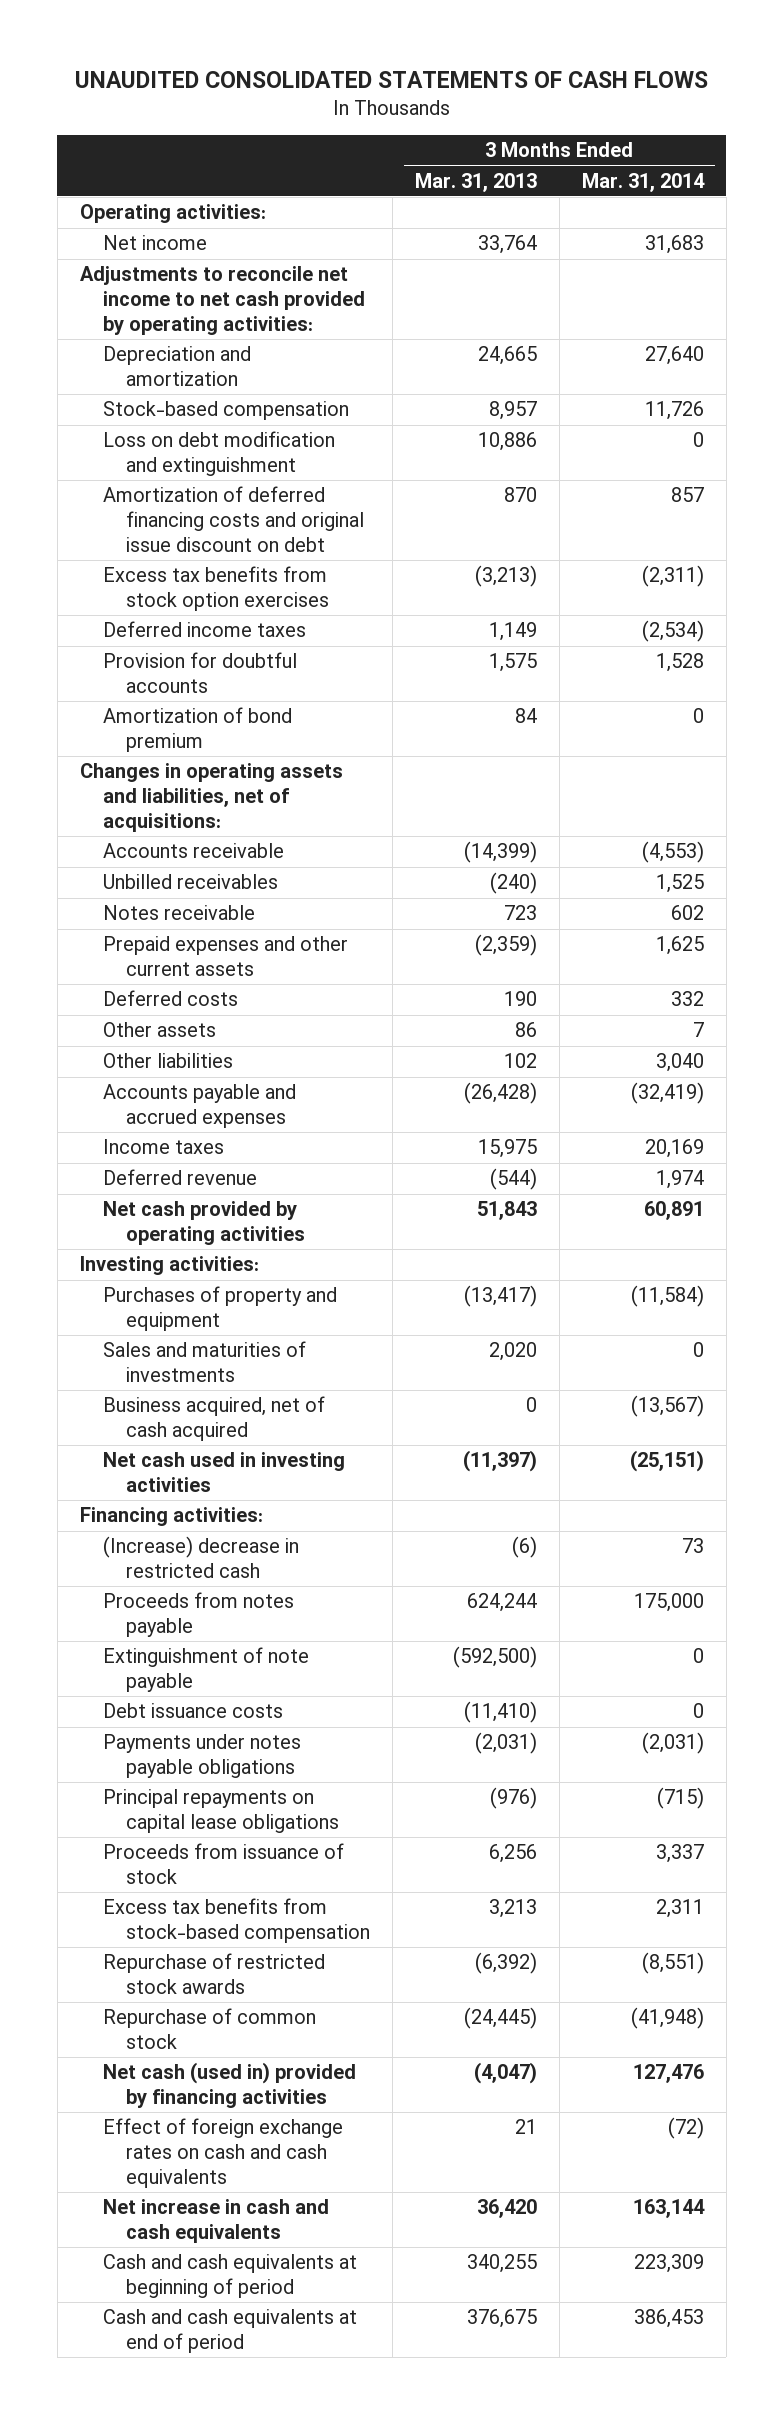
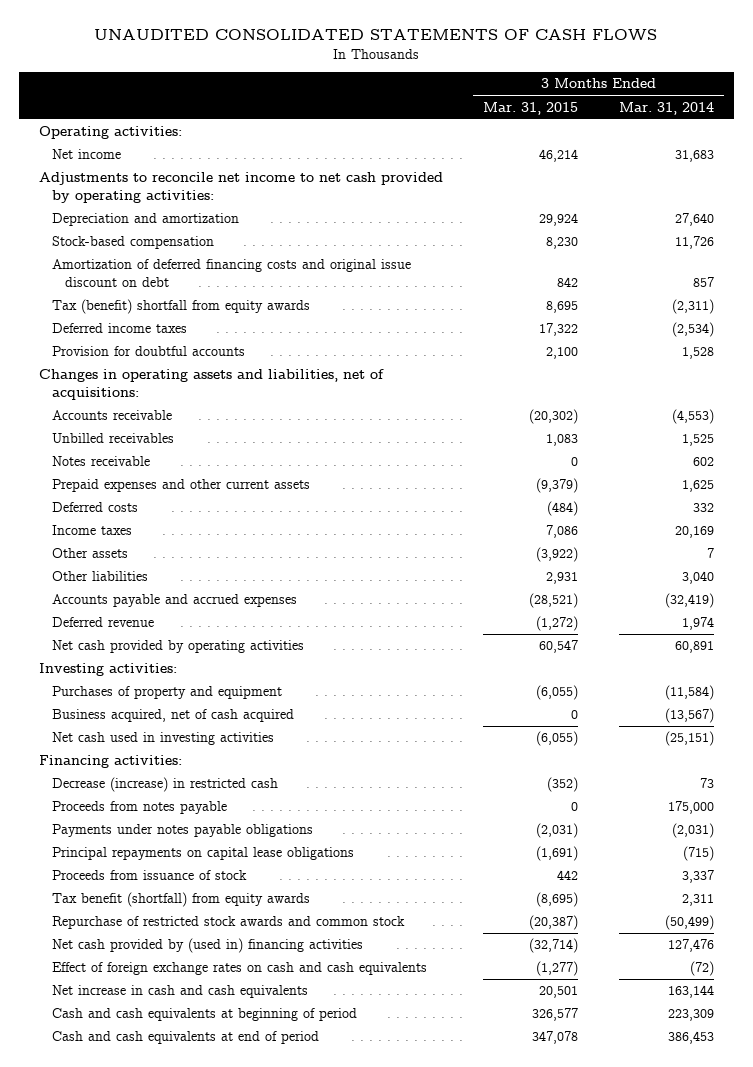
[415,172,538,192] Mar. 31, 2013 -> none
none -> [483,101,579,115] Mar. 31, 2015
[103,431,336,476] Loss on debt modification and extinguishment -> none
[103,566,330,611] Excess tax benefits from stock option exercises -> [51,299,310,315] Tax (benefit) shortfall from equity awards
[103,707,293,752] Amortization of bond premium -> none
[103,1139,225,1155] Income taxes -> [51,525,132,536] Income taxes
[103,1341,307,1382] Sales and maturities of investments -> none
[103,1536,300,1578] (Increase) decrease in restricted cash -> [51,777,278,793] Decrease (increase) in restricted cash
[103,1647,310,1692] Extinguishment of note payable -> none
[103,1703,284,1719] Debt issuance costs -> none
[103,2008,317,2049] Repurchase of common stock -> none
[103,1898,371,1943] Excess tax benefits from stock-based compensation -> [51,892,310,908] Tax benefit (shortfall) from equity awards
[103,1953,326,1994] Repurchase of restricted stock awards -> [51,916,405,930] Repurchase of restricted stock awards and common stock
[641,1952,704,1975] (8,551) -> [664,915,714,931] (50,499)
[103,2062,357,2108] Net cash (used in) provided by financing activities -> [51,938,363,954] Net cash provided by (used in) financing activities

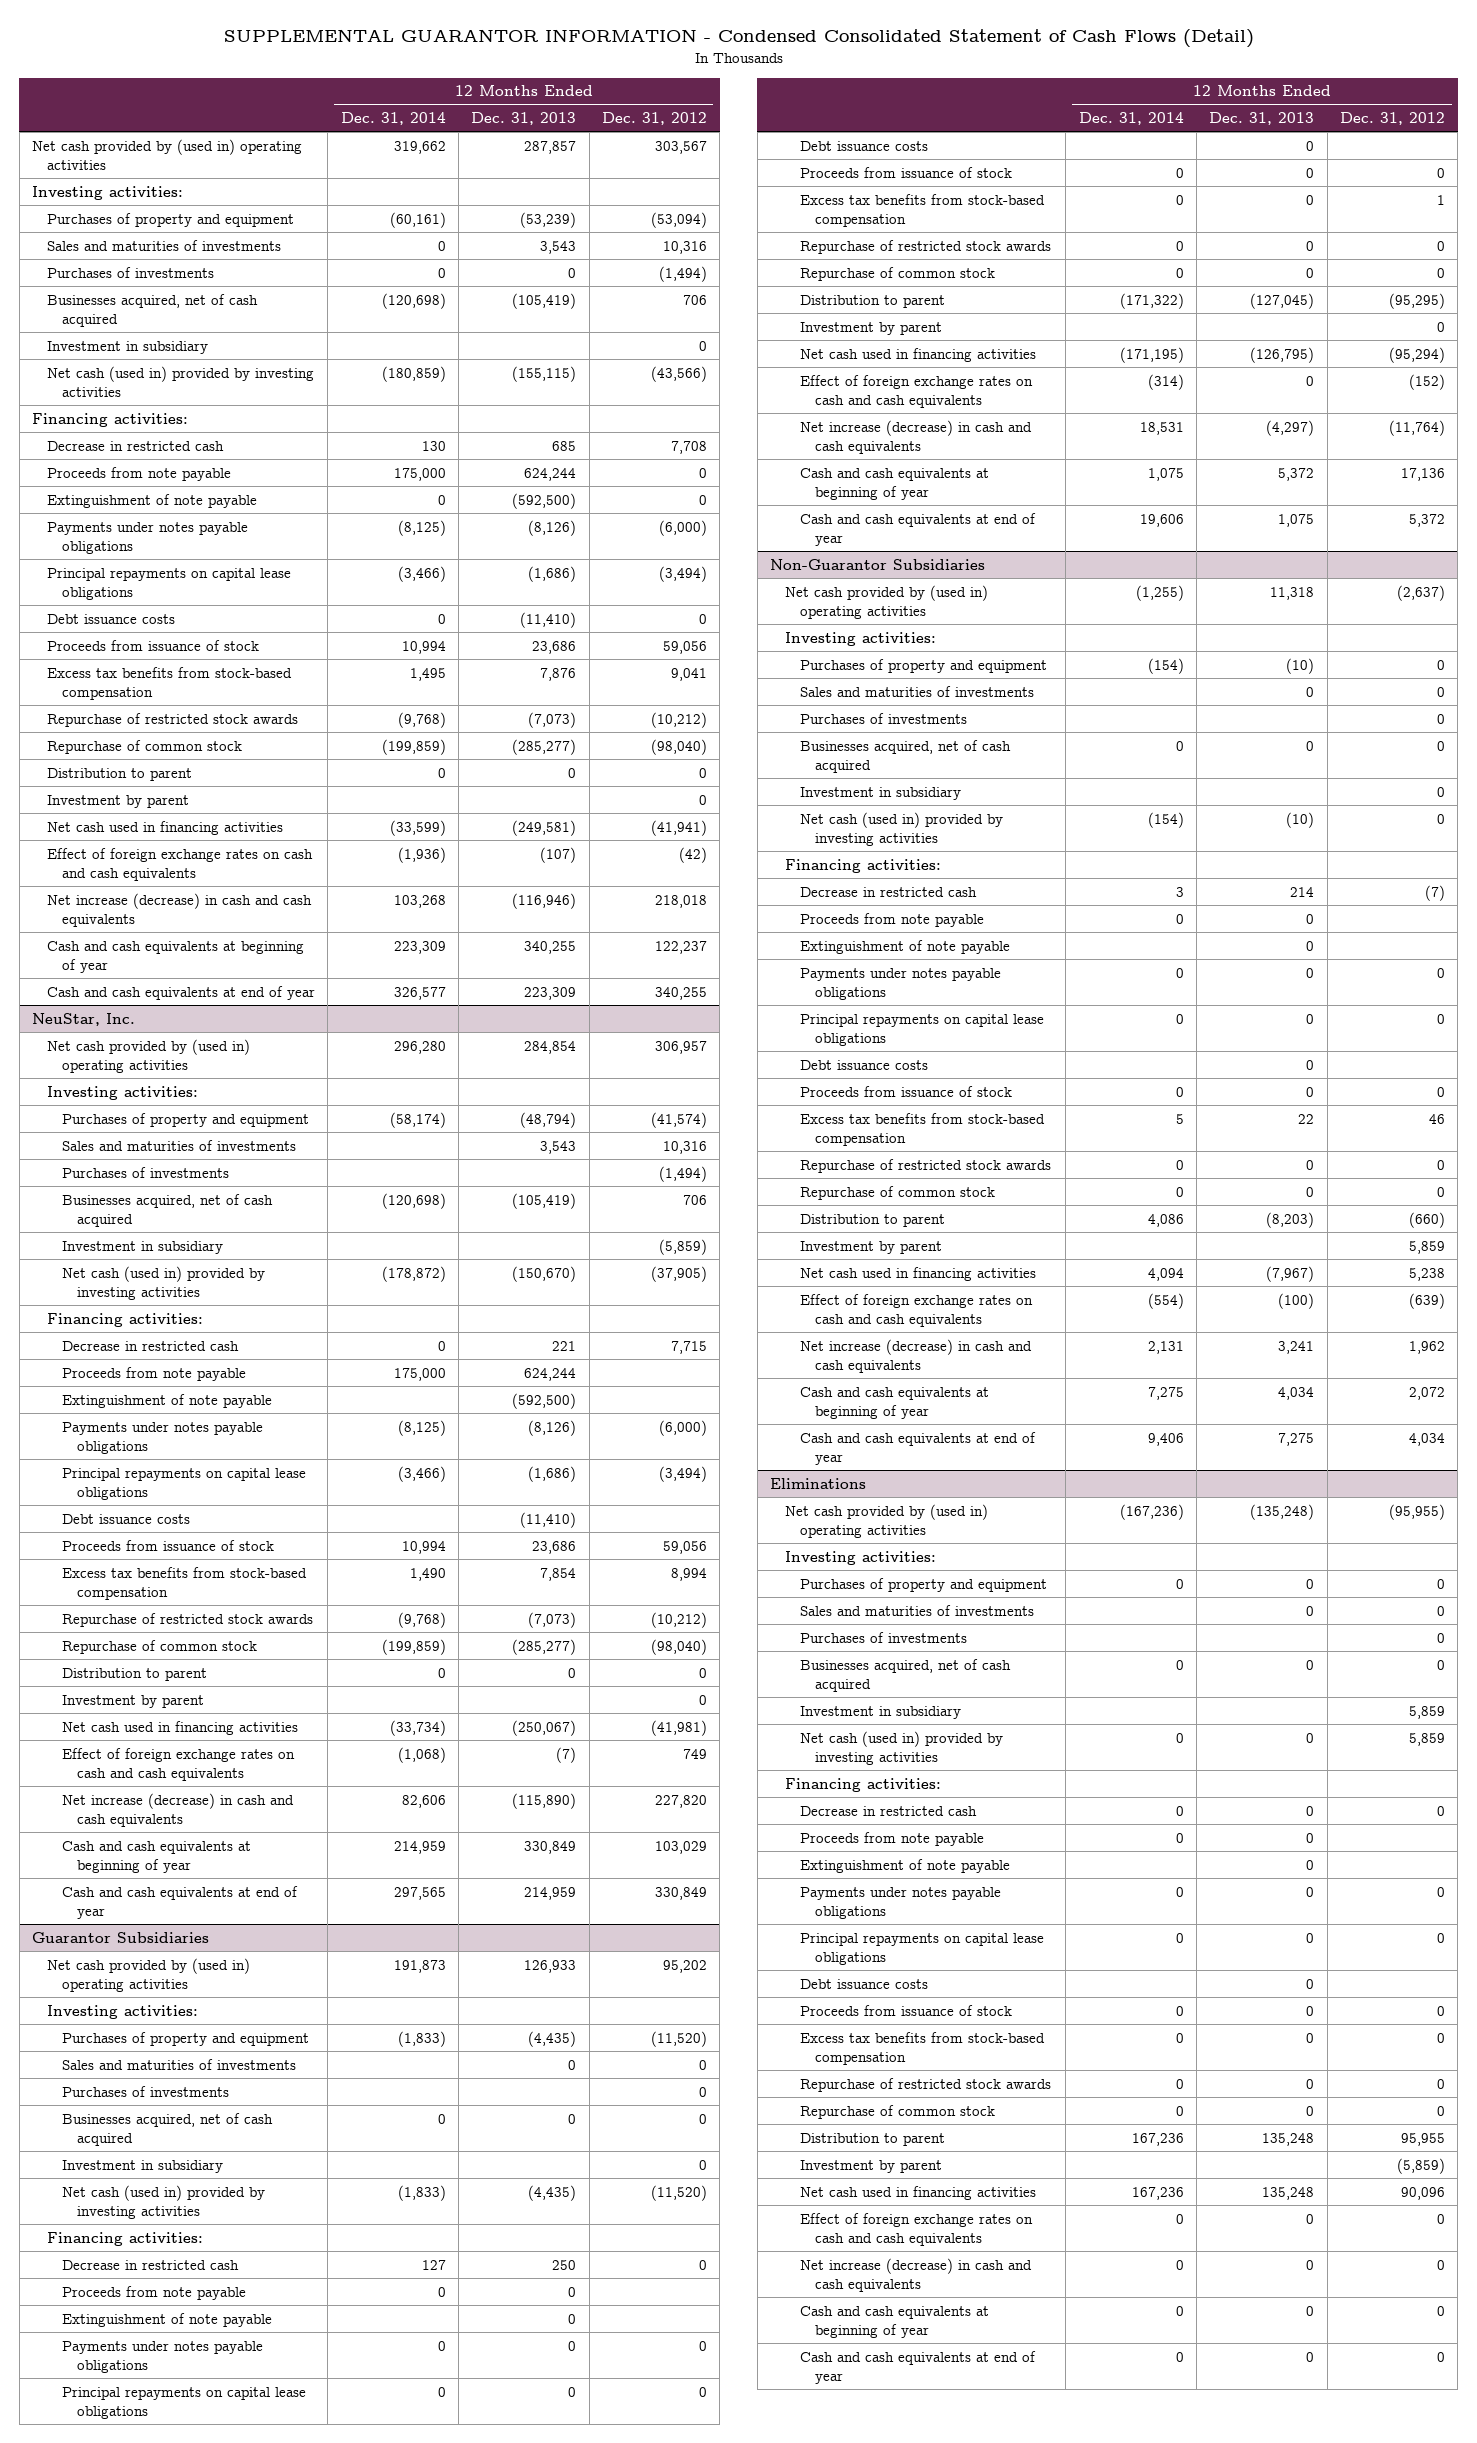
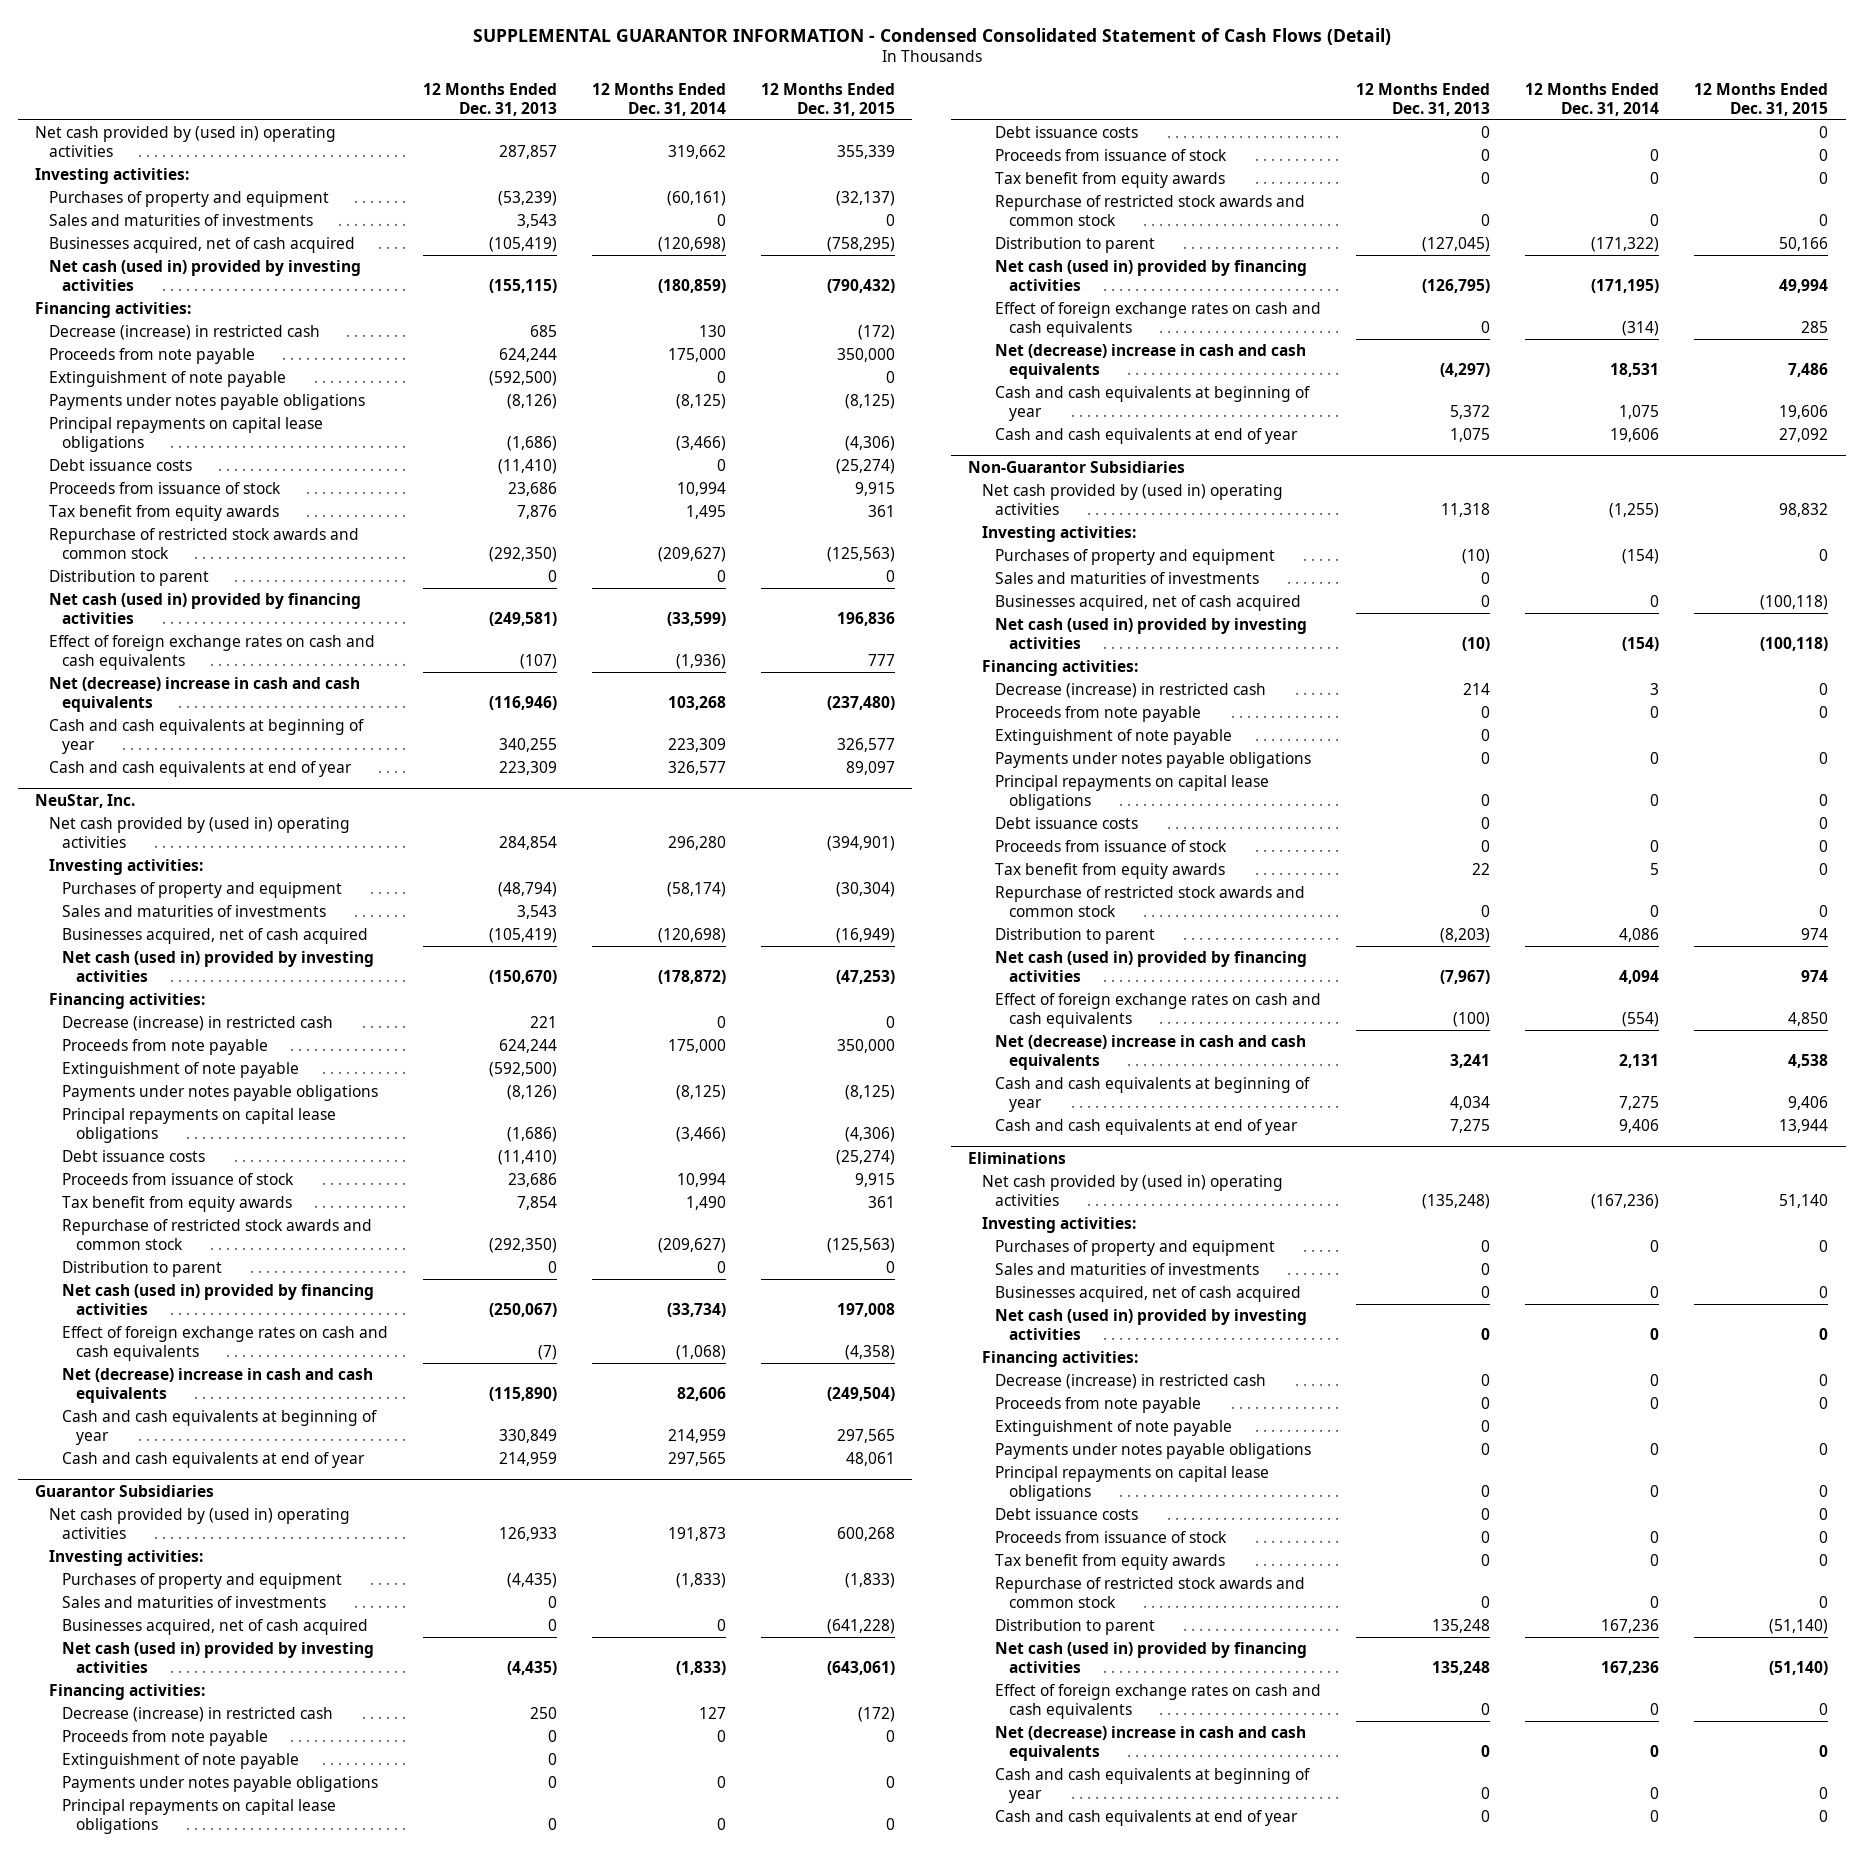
[601,112,707,126] Dec. 31, 2012 -> none
none -> [760,82,895,116] 12 Months Ended Dec. 31, 2015
[46,266,214,278] Purchases of investments -> none
[46,340,208,354] Investment in subsidiary -> none
[46,440,224,451] Decrease in restricted cash -> [48,325,320,341] Decrease (increase) in restricted cash
[46,739,242,754] Repurchase of common stock -> none
[46,666,292,700] Excess tax benefits from stock-based compensation -> [48,505,279,522] Tax benefit from equity awards
[46,712,298,727] Repurchase of restricted stock awards -> [48,528,359,559] Repurchase of restricted stock awards and common stock
[397,711,446,728] (9,768) -> [657,546,726,562] (209,627)
[528,711,577,728] (7,073) -> [489,546,558,562] (292,350)
[46,794,189,808] Investment by parent -> none
[46,820,283,835] Net cash used in financing activities -> [48,593,361,624] Net cash (used in) provided by financing activities
[46,892,312,927] Net increase (decrease) in cash and cash equivalents -> [48,677,360,712] Net (decrease) increase in cash and cash equivalents
[61,1166,229,1178] Purchases of investments -> none
[61,1240,223,1254] Investment in subsidiary -> none
[61,1340,239,1351] Decrease in restricted cash -> [62,1016,334,1032] Decrease (increase) in restricted cash
[61,1639,257,1654] Repurchase of common stock -> none
[61,1566,307,1600] Excess tax benefits from stock-based compensation -> [62,1196,293,1213] Tax benefit from equity awards
[61,1612,313,1627] Repurchase of restricted stock awards -> [62,1219,373,1250] Repurchase of restricted stock awards and common stock
[397,1611,446,1628] (9,768) -> [657,1237,726,1253] (209,627)
[528,1611,577,1628] (7,073) -> [489,1237,558,1253] (292,350)
[61,1694,204,1708] Investment by parent -> none
[61,1720,298,1735] Net cash used in financing activities -> [62,1284,375,1315] Net cash (used in) provided by financing activities
[61,1792,294,1827] Net increase (decrease) in cash and cash equivalents -> [62,1368,374,1403] Net (decrease) increase in cash and cash equivalents
[61,2085,229,2097] Purchases of investments -> none
[61,2159,223,2173] Investment in subsidiary -> none
[61,2259,239,2270] Decrease in restricted cash -> [62,1707,334,1723] Decrease (increase) in restricted cash
[800,266,996,281] Repurchase of common stock -> none
[800,193,1046,227] Excess tax benefits from stock-based compensation -> [995,172,1226,189] Tax benefit from equity awards
[800,239,1052,254] Repurchase of restricted stock awards -> [995,195,1306,226] Repurchase of restricted stock awards and common stock
[800,321,943,335] Investment by parent -> none
[800,347,1037,362] Net cash used in financing activities -> [995,260,1308,291] Net cash (used in) provided by financing activities
[800,419,1033,454] Net increase (decrease) in cash and cash equivalents -> [995,344,1307,379] Net (decrease) increase in cash and cash equivalents
[800,712,968,724] Purchases of investments -> none
[800,786,962,800] Investment in subsidiary -> none
[800,886,978,897] Decrease in restricted cash -> [995,683,1267,699] Decrease (increase) in restricted cash
[800,1185,996,1200] Repurchase of common stock -> none
[800,1112,1046,1146] Excess tax benefits from stock-based compensation -> [995,863,1226,880] Tax benefit from equity awards
[800,1158,1052,1173] Repurchase of restricted stock awards -> [995,886,1306,917] Repurchase of restricted stock awards and common stock
[800,1240,943,1254] Investment by parent -> none
[800,1266,1037,1281] Net cash used in financing activities -> [995,951,1308,982] Net cash (used in) provided by financing activities
[800,1338,1033,1373] Net increase (decrease) in cash and cash equivalents -> [995,1035,1307,1070] Net (decrease) increase in cash and cash equivalents
[800,1631,968,1643] Purchases of investments -> none
[800,1705,962,1719] Investment in subsidiary -> none
[800,1805,978,1816] Decrease in restricted cash -> [995,1374,1267,1390] Decrease (increase) in restricted cash
[800,2104,996,2119] Repurchase of common stock -> none
[800,2031,1046,2065] Excess tax benefits from stock-based compensation -> [995,1554,1226,1571] Tax benefit from equity awards
[800,2077,1052,2092] Repurchase of restricted stock awards -> [995,1577,1306,1608] Repurchase of restricted stock awards and common stock
[800,2159,943,2173] Investment by parent -> none
[800,2185,1037,2200] Net cash used in financing activities -> [995,1642,1308,1673] Net cash (used in) provided by financing activities
[800,2257,1033,2292] Net increase (decrease) in cash and cash equivalents -> [995,1726,1307,1761] Net (decrease) increase in cash and cash equivalents

